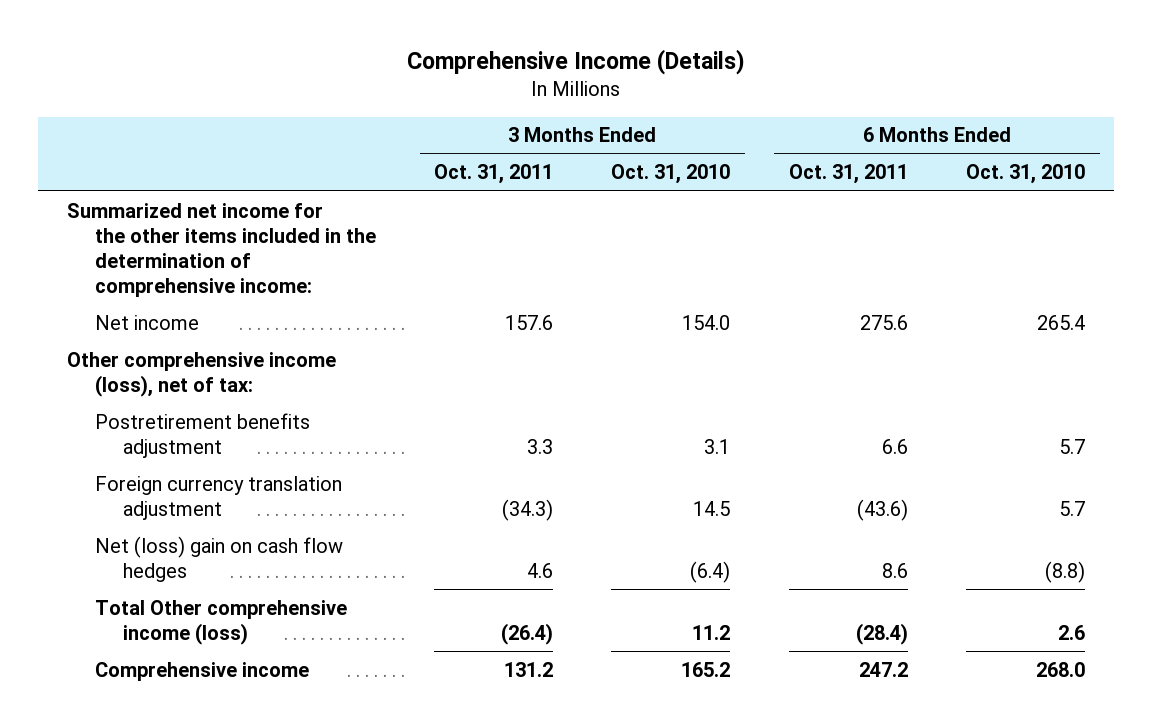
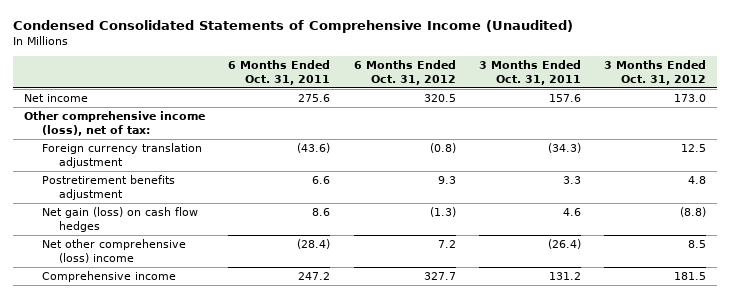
[406,49,745,76] Comprehensive Income (Details) -> [12,20,573,34] Condensed Consolidated Statements of Comprehensive Income (Unaudited)
[611,164,731,185] Oct. 31, 2010 -> none
[966,164,1086,185] Oct. 31, 2010 -> none
none -> [353,59,456,86] 6 Months Ended Oct. 31, 2012
none -> [603,59,706,86] 3 Months Ended Oct. 31, 2012
[66,202,376,298] Summarized net income for the other items included in the determination of comprehensive income: -> none
[94,412,310,458] Postretirement benefits adjustment -> [41,174,175,201] Postretirement benefits adjustment
[94,535,343,582] Net (loss) gain on cash flow hedges -> [41,206,198,233] Net gain (loss) on cash flow hedges
[94,599,347,645] Total Other comprehensive income (loss) -> [41,238,186,264] Net other comprehensive (loss) income

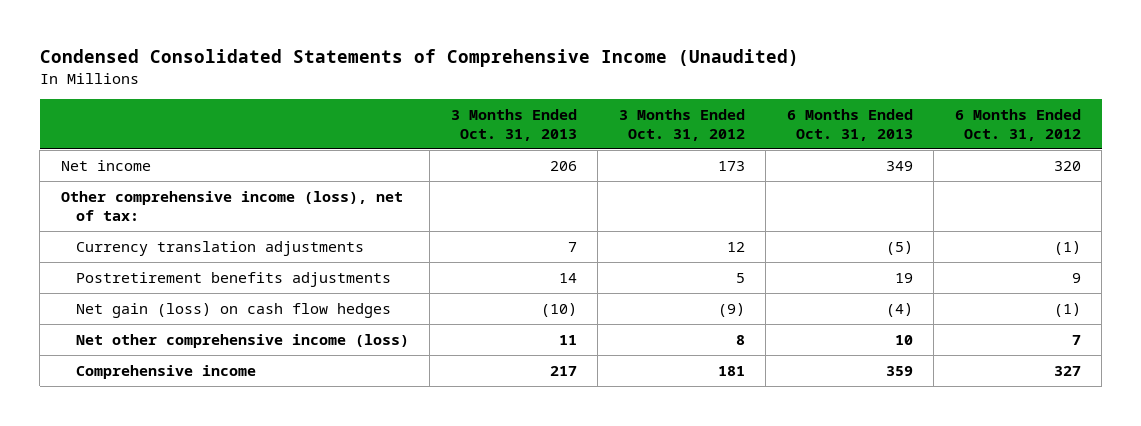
[228,59,331,86] 6 Months Ended Oct. 31, 2011 -> none
[478,59,581,86] 3 Months Ended Oct. 31, 2011 -> none
none -> [450,108,577,141] 3 Months Ended Oct. 31, 2013
none -> [786,108,913,141] 6 Months Ended Oct. 31, 2013
[423,93,456,102] 320.5 -> [1053,160,1081,171] 320
[673,93,706,102] 173.0 -> [717,160,745,171] 173
[41,142,202,169] Foreign currency translation adjustment -> [75,240,364,256] Currency translation adjustments
[429,142,456,153] (0.8) -> [1053,240,1081,255] (1)
[680,143,706,152] 12.5 -> [726,241,745,252] 12
[41,174,175,201] Postretirement benefits adjustment -> [75,271,391,287] Postretirement benefits adjustments
[437,175,456,184] 9.3 -> [1071,272,1081,283] 9
[687,175,706,184] 4.8 -> [735,272,745,283] 5
[429,206,456,217] (1.3) -> [1053,302,1081,317] (1)
[679,206,706,217] (8.8) -> [717,302,745,317] (9)
[41,238,186,264] Net other comprehensive (loss) income -> [75,333,409,348] Net other comprehensive income (loss)
[437,239,456,248] 7.2 -> [1071,334,1081,345] 7
[687,239,706,248] 8.5 -> [735,334,745,345] 8
[423,271,456,280] 327.7 -> [1053,365,1081,376] 327
[673,271,706,280] 181.5 -> [717,365,745,376] 181

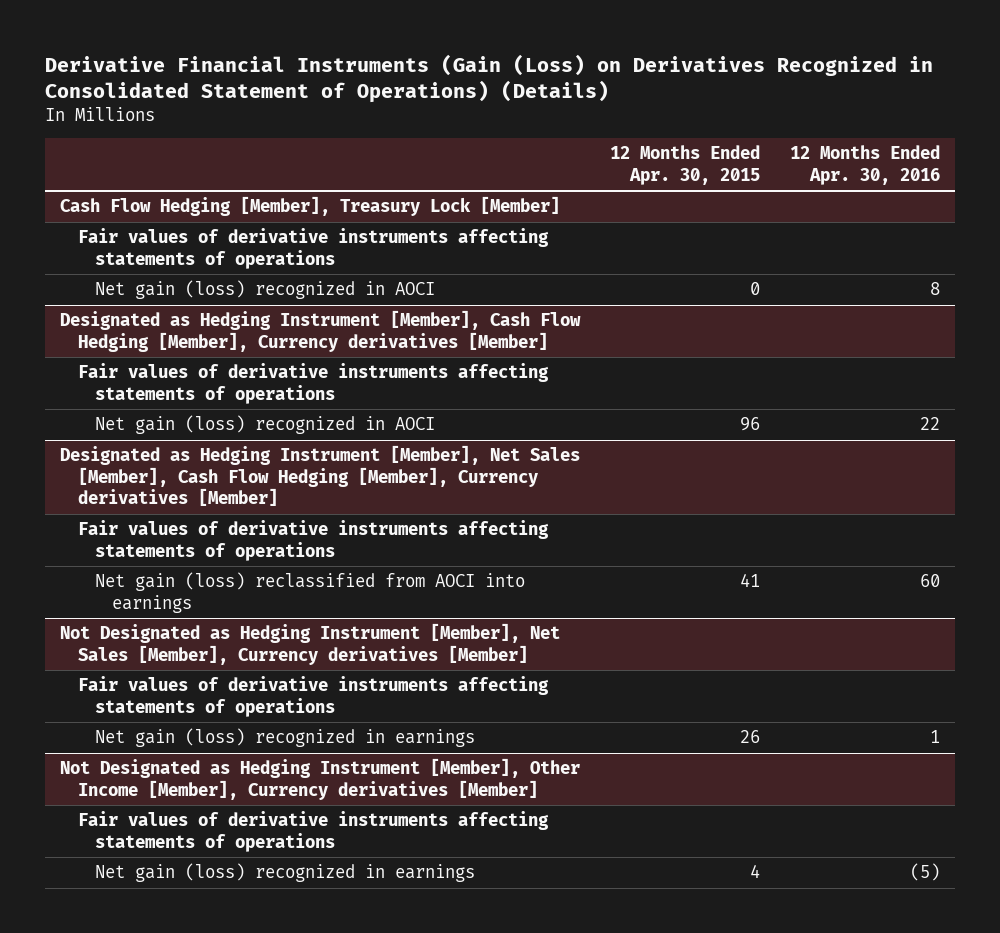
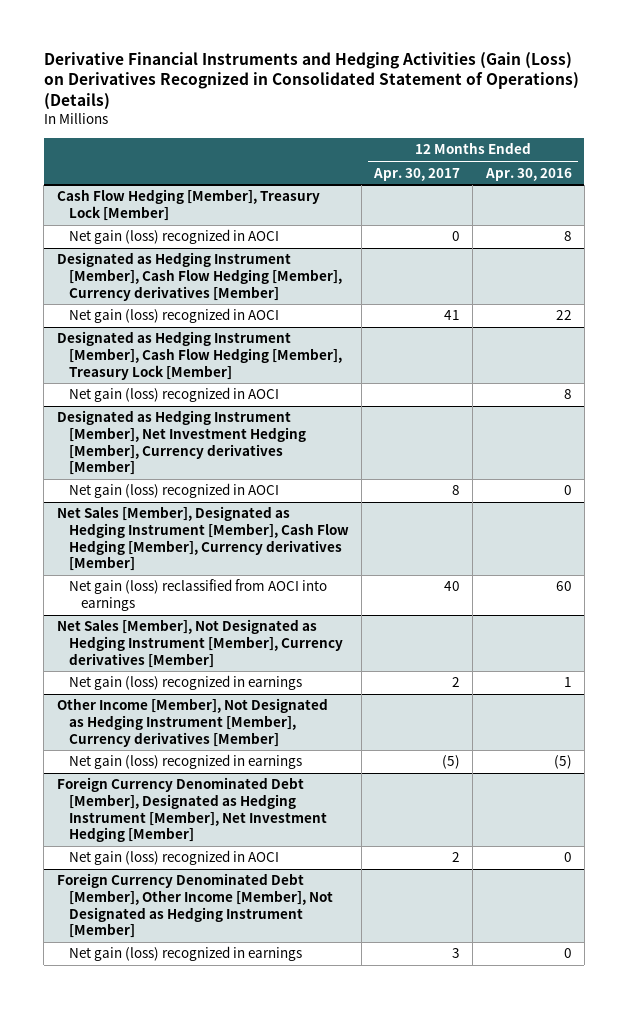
[45,53,934,103] Derivative Financial Instruments (Gain (Loss) on Derivatives Recognized in Consolidated Statement of Operations) (Details) -> [43,51,579,111] Derivative Financial Instruments and Hedging Activities (Gain (Loss) on Derivatives Recognized in Consolidated Statement of Operations) (Details)
[609,145,760,185] 12 Months Ended Apr. 30, 2015 -> none
none -> [373,167,461,181] Apr. 30, 2017
[77,228,549,269] Fair values of derivative instruments affecting statements of operations -> none
[77,363,549,404] Fair values of derivative instruments affecting statements of operations -> none
[77,520,549,561] Fair values of derivative instruments affecting statements of operations -> none
none -> [56,331,342,380] Designated as Hedging Instrument [Member], Cash Flow Hedging [Member], Treasury Lock [Member]
none -> [68,387,279,403] Net gain (loss) recognized in AOCI
none -> [56,410,306,476] Designated as Hedging Instrument [Member], Net Investment Hedging [Member], Currency derivatives [Member]
none -> [68,483,279,499] Net gain (loss) recognized in AOCI
[60,445,581,507] Designated as Hedging Instrument [Member], Net Sales [Member], Cash Flow Hedging [Member], Currency derivatives [Member] -> [56,506,349,572] Net Sales [Member], Designated as Hedging Instrument [Member], Cash Flow Hedging [Member], Currency derivatives [Member]
[77,676,549,717] Fair values of derivative instruments affecting statements of operations -> none
[60,623,561,665] Not Designated as Hedging Instrument [Member], Net Sales [Member], Currency derivatives [Member] -> [56,619,343,668] Net Sales [Member], Not Designated as Hedging Instrument [Member], Currency derivatives [Member]
[77,811,549,852] Fair values of derivative instruments affecting statements of operations -> none
[60,758,581,800] Not Designated as Hedging Instrument [Member], Other Income [Member], Currency derivatives [Member] -> [56,698,328,747] Other Income [Member], Not Designated as Hedging Instrument [Member], Currency derivatives [Member]
none -> [56,777,327,843] Foreign Currency Denominated Debt [Member], Designated as Hedging Instrument [Member], Net Investment Hedging [Member]
none -> [68,850,279,866] Net gain (loss) recognized in AOCI
none -> [56,873,333,939] Foreign Currency Denominated Debt [Member], Other Income [Member], Not Designated as Hedging Instrument [Member]
none -> [68,946,302,962] Net gain (loss) recognized in earnings

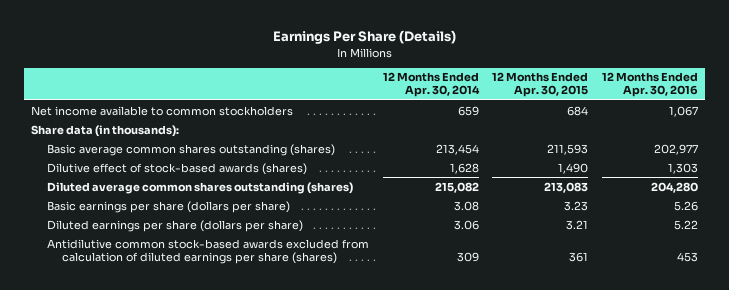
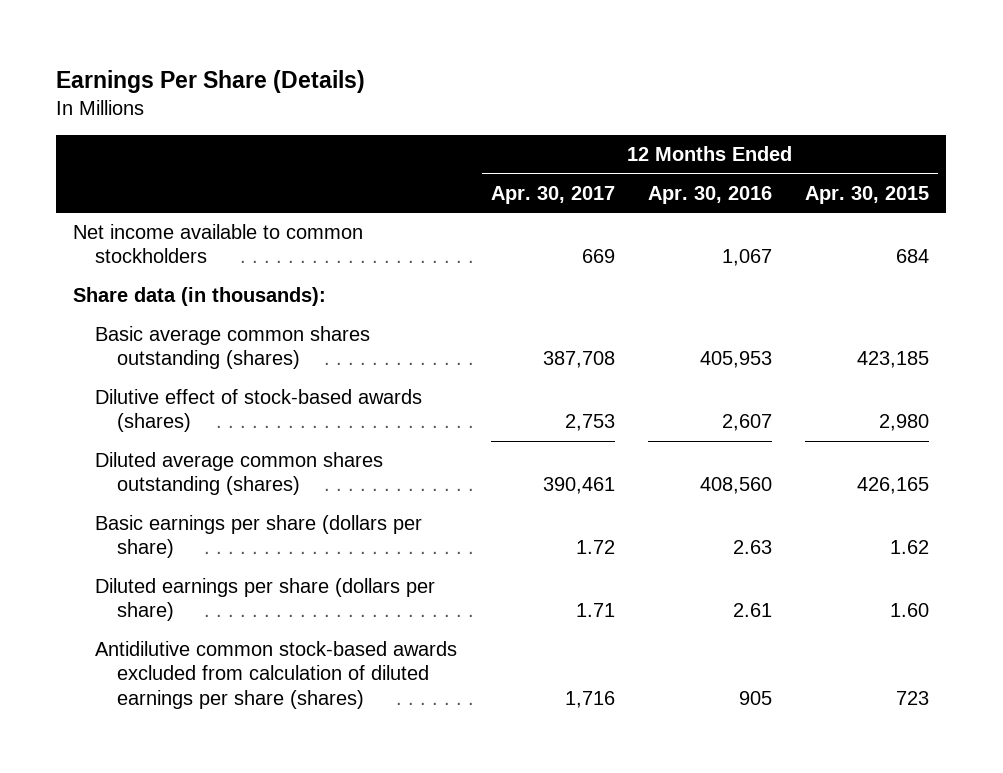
[382,72,480,98] 12 Months Ended Apr. 30, 2014 -> none
none -> [490,185,615,204] Apr. 30, 2017
[547,143,589,155] 211,593 -> [857,351,930,369] 423,185
[654,143,699,155] 202,977 -> [700,351,773,369] 405,953
[558,162,589,174] 1,490 -> [879,414,930,432] 2,980
[668,162,699,174] 1,303 -> [722,414,773,432] 2,607
[544,181,589,193] 213,083 -> [857,477,930,495] 426,165
[651,181,699,193] 204,280 -> [700,477,773,495] 408,560
[564,200,589,211] 3.23 -> [890,540,930,555] 1.62
[674,200,699,211] 5.26 -> [733,540,773,555] 2.63
[566,219,589,230] 3.21 -> [890,603,930,618] 1.60
[674,219,699,230] 5.22 -> [733,603,773,618] 2.61
[569,251,589,262] 361 -> [896,690,930,705] 723
[677,251,699,262] 453 -> [739,690,773,705] 905

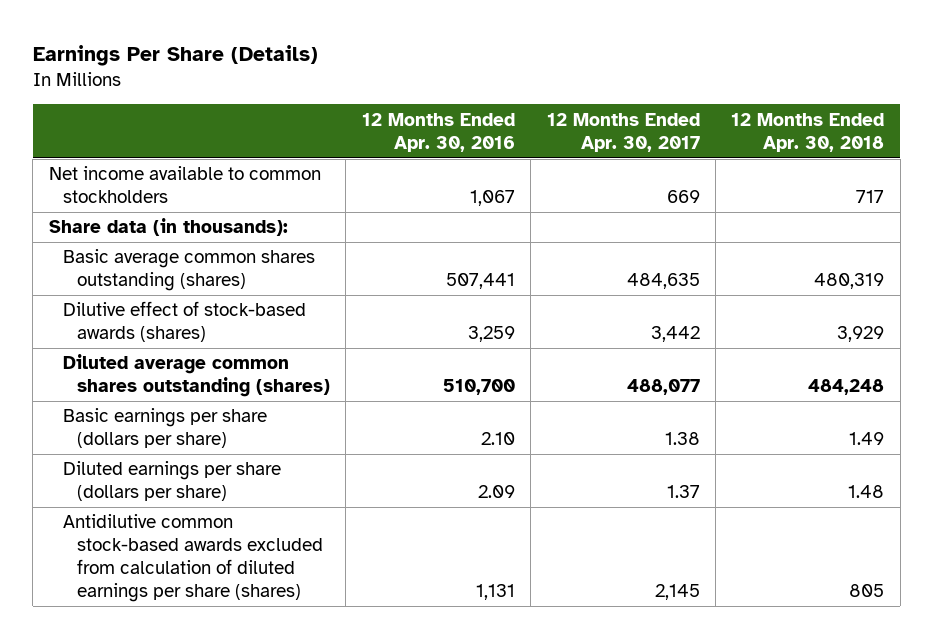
[805,185,930,204] Apr. 30, 2015 -> none
none -> [731,112,885,152] 12 Months Ended Apr. 30, 2018
[542,351,615,369] 387,708 -> [626,273,700,290] 484,635
[700,351,773,369] 405,953 -> [445,273,515,290] 507,441
[564,414,615,432] 2,753 -> [650,326,700,343] 3,442
[722,414,773,432] 2,607 -> [467,326,515,343] 3,259
[542,477,615,495] 390,461 -> [626,379,700,396] 488,077
[700,477,773,495] 408,560 -> [442,379,515,396] 510,700
[575,540,615,555] 1.72 -> [664,432,700,446] 1.38
[733,540,773,555] 2.63 -> [480,432,515,446] 2.10
[575,603,615,618] 1.71 -> [666,485,700,499] 1.37
[733,603,773,618] 2.61 -> [477,485,515,499] 2.09
[564,690,615,708] 1,716 -> [654,583,700,600] 2,145
[739,690,773,705] 905 -> [475,583,515,600] 1,131

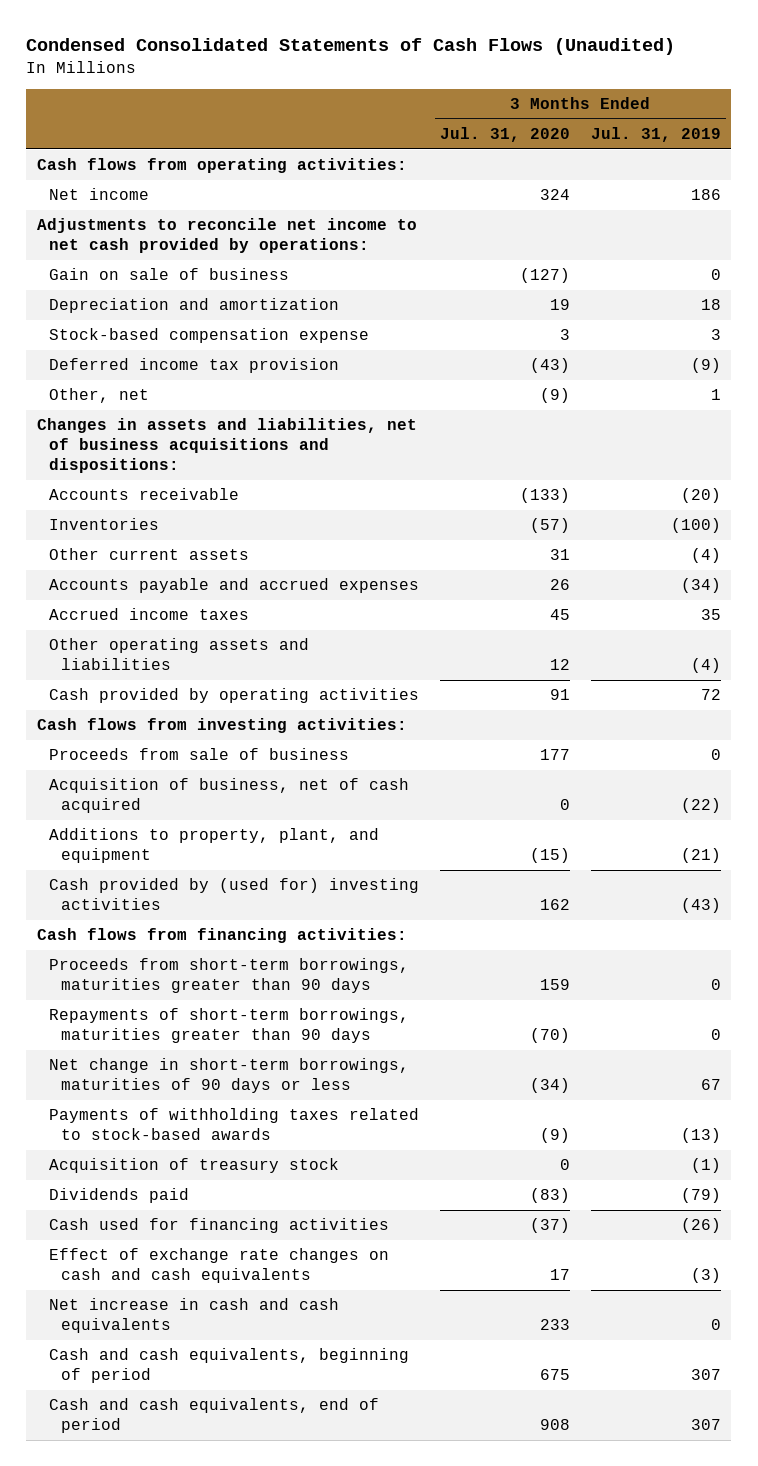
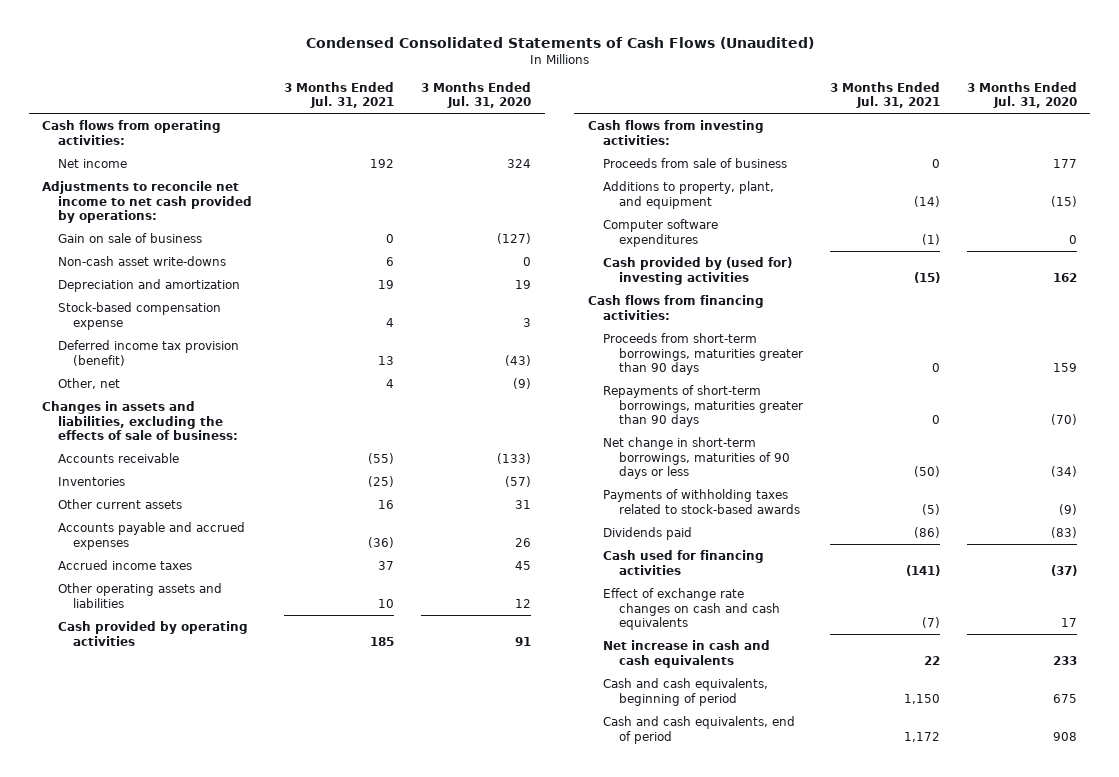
[590,127,721,143] Jul. 31, 2019 -> none
none -> [284,81,395,109] 3 Months Ended Jul. 31, 2021
none -> [57,255,226,266] Non-cash asset write-downs
[49,358,340,374] Deferred income tax provision -> [57,339,239,366] Deferred income tax provision (benefit)
[36,418,417,474] Changes in assets and liabilities, net of business acquisitions and dispositions: -> [42,400,238,441] Changes in assets and liabilities, excluding the effects of sale of business:
[49,778,410,814] Acquisition of business, net of cash acquired -> none
none -> [603,218,719,247] Computer software expenditures
[49,1158,340,1174] Acquisition of treasury stock -> none

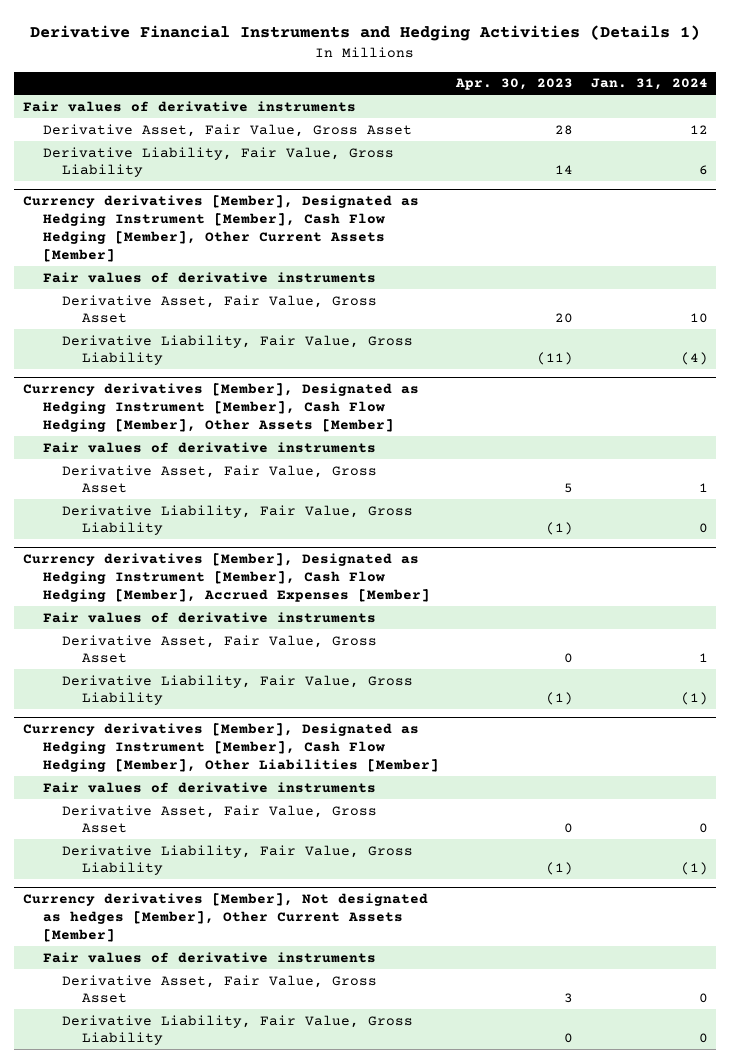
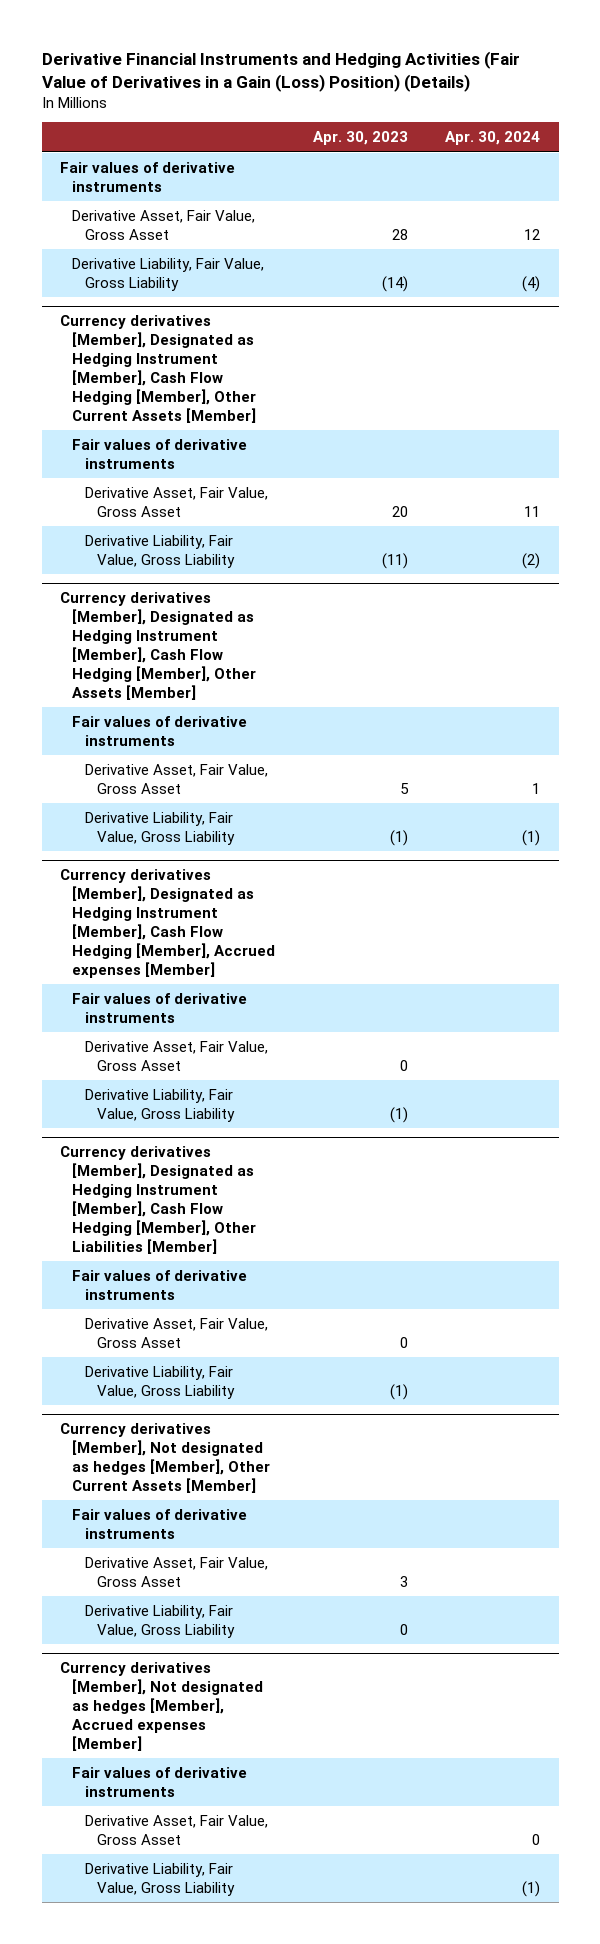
[30,25,701,42] Derivative Financial Instruments and Hedging Activities (Details 1) -> [41,50,520,92] Derivative Financial Instruments and Hedging Activities (Fair Value of Derivatives in a Gain (Loss) Position) (Details)
[590,78,708,91] Jan. 31, 2024 -> none
none -> [445,131,541,146] Apr. 30, 2024
[555,165,574,175] 14 -> [381,275,408,292] (14)
[22,553,430,603] Currency derivatives [Member], Designated as Hedging Instrument [Member], Cash Flow Hedging [Member], Accrued Expenses [Member] -> [60,869,276,978] Currency derivatives [Member], Designated as Hedging Instrument [Member], Cash Flow Hedging [Member], Accrued expenses [Member]
none -> [60,1662,264,1751] Currency derivatives [Member], Not designated as hedges [Member], Accrued expenses [Member]
none -> [72,1766,248,1797] Fair values of derivative instruments
none -> [84,1814,268,1845] Derivative Asset, Fair Value, Gross Asset
none -> [84,1862,235,1896] Derivative Liability, Fair Value, Gross Liability

